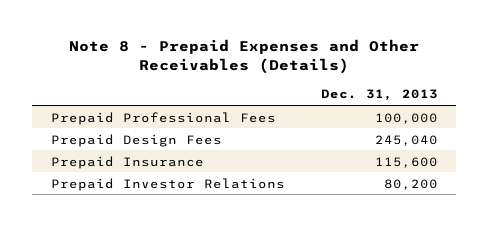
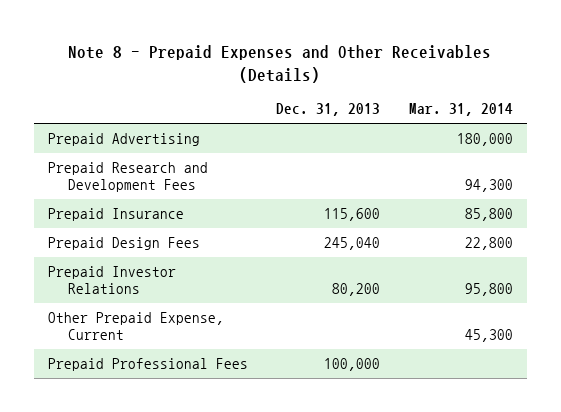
none -> [408,103,513,117] Mar. 31, 2014
none -> [48,132,201,146] Prepaid Advertising
none -> [48,161,209,193] Prepaid Research and Development Fees
[50,133,222,147] Prepaid Design Fees -> [48,236,201,250] Prepaid Design Fees
none -> [48,311,225,341] Other Prepaid Expense, Current
[50,111,276,125] Prepaid Professional Fees -> [48,357,249,371] Prepaid Professional Fees

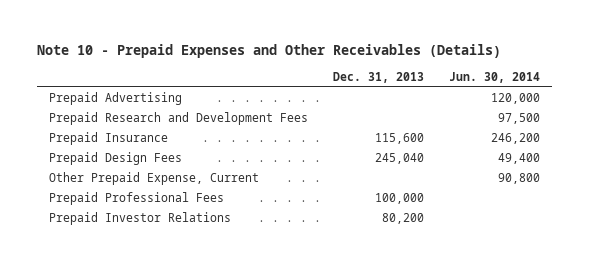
[68,44,492,83] Note 8 - Prepaid Expenses and Other Receivables (Details) -> [37,44,502,59] Note 10 - Prepaid Expenses and Other Receivables (Details)
[408,103,513,117] Mar. 31, 2014 -> none
none -> [448,72,540,84] Jun. 30, 2014
[48,265,177,295] Prepaid Investor Relations -> [49,212,232,226] Prepaid Investor Relations

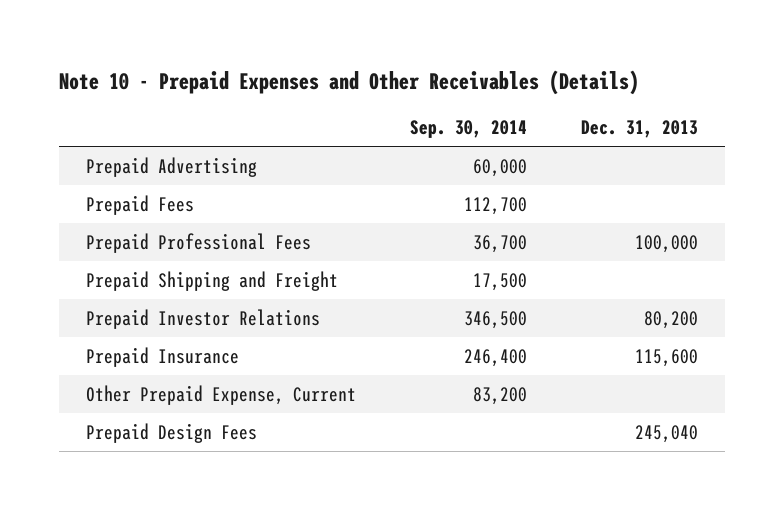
[448,72,540,84] Jun. 30, 2014 -> none
none -> [409,120,527,139] Sep. 30, 2014
[49,112,309,126] Prepaid Research and Development Fees -> none
none -> [85,194,194,215] Prepaid Fees
none -> [85,270,338,291] Prepaid Shipping and Freight
[49,132,169,146] Prepaid Insurance -> [85,346,239,367] Prepaid Insurance
[49,172,260,186] Other Prepaid Expense, Current -> [85,384,356,405] Other Prepaid Expense, Current
[49,152,183,166] Prepaid Design Fees -> [85,422,257,443] Prepaid Design Fees

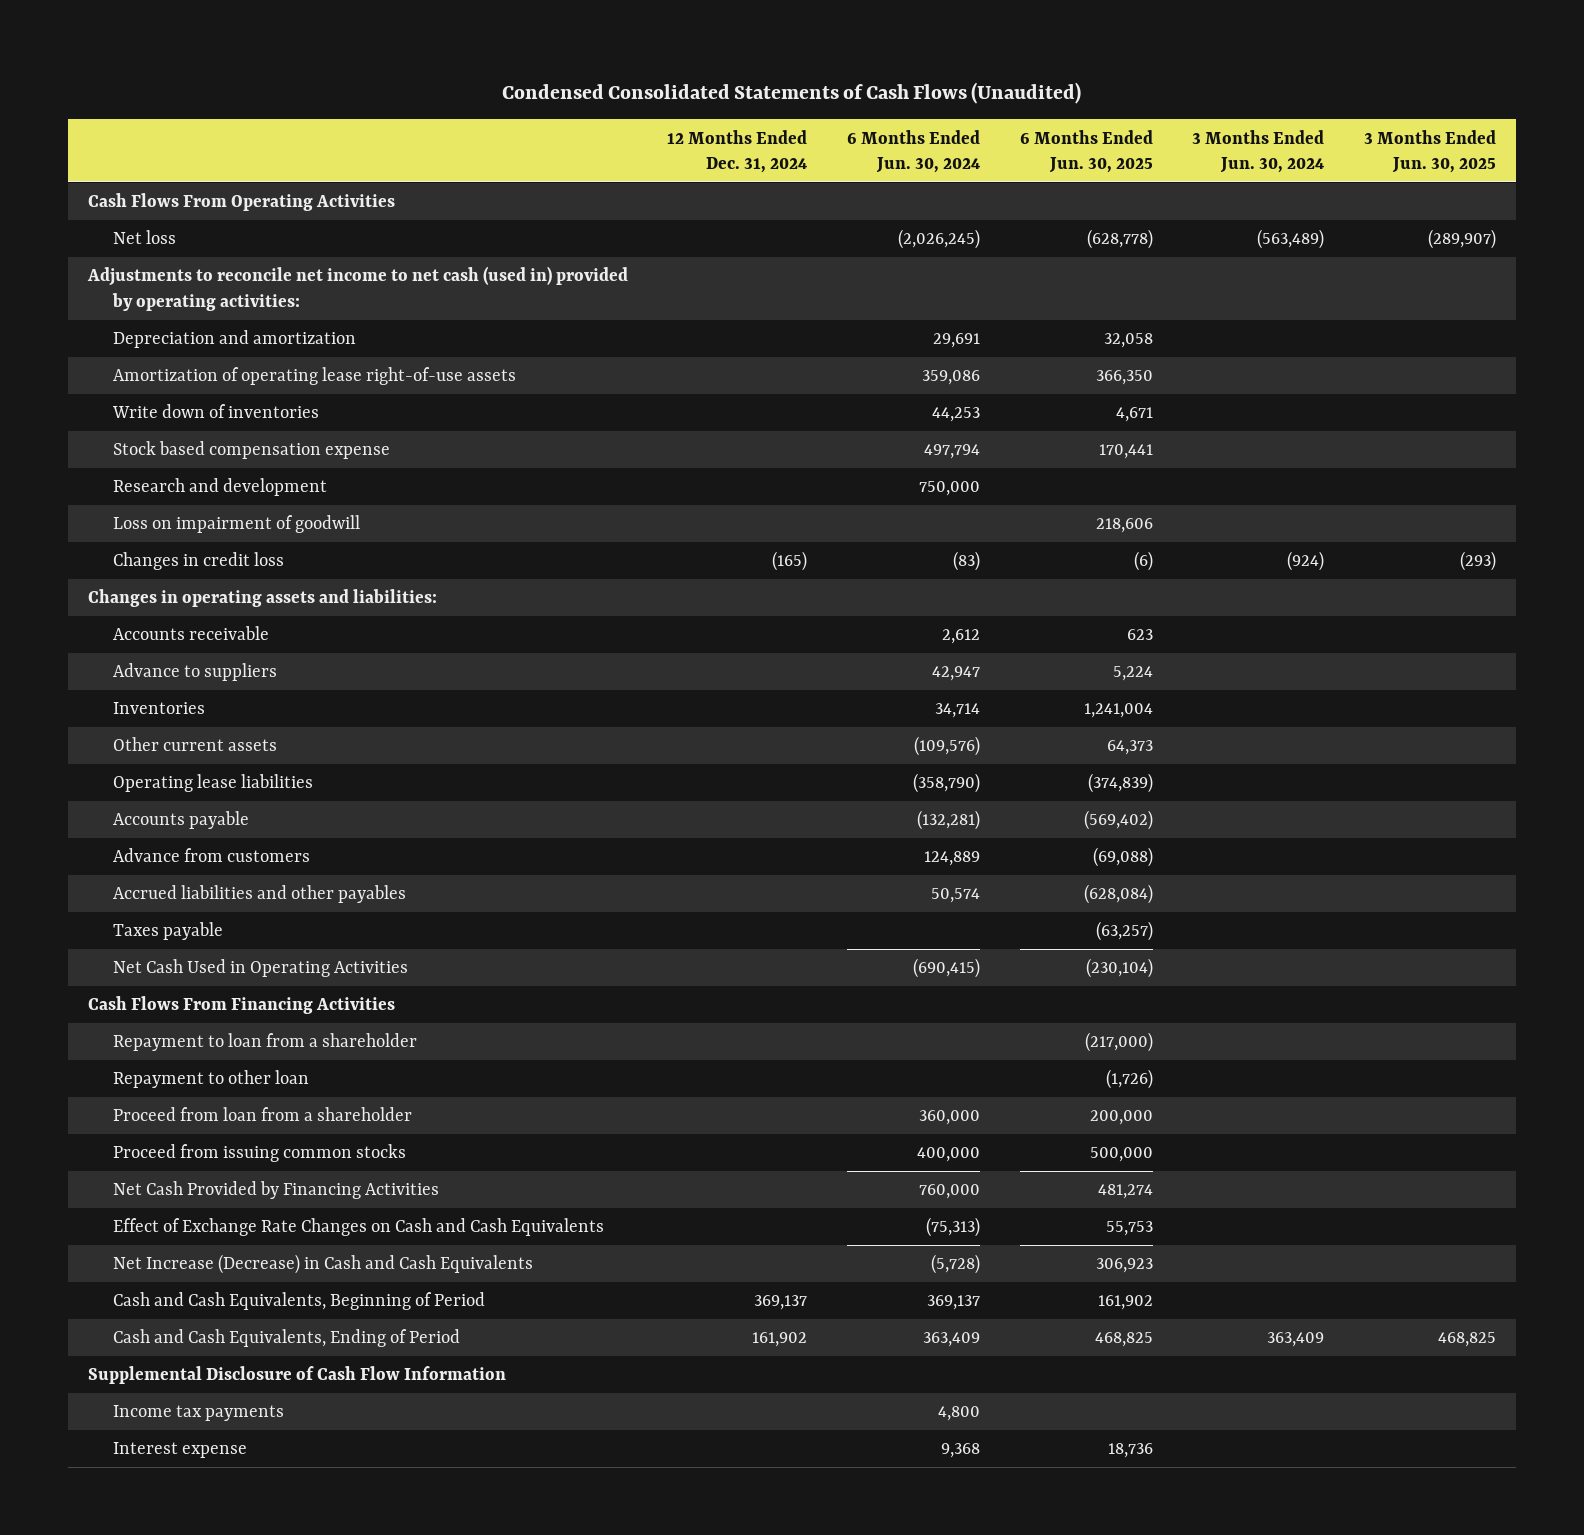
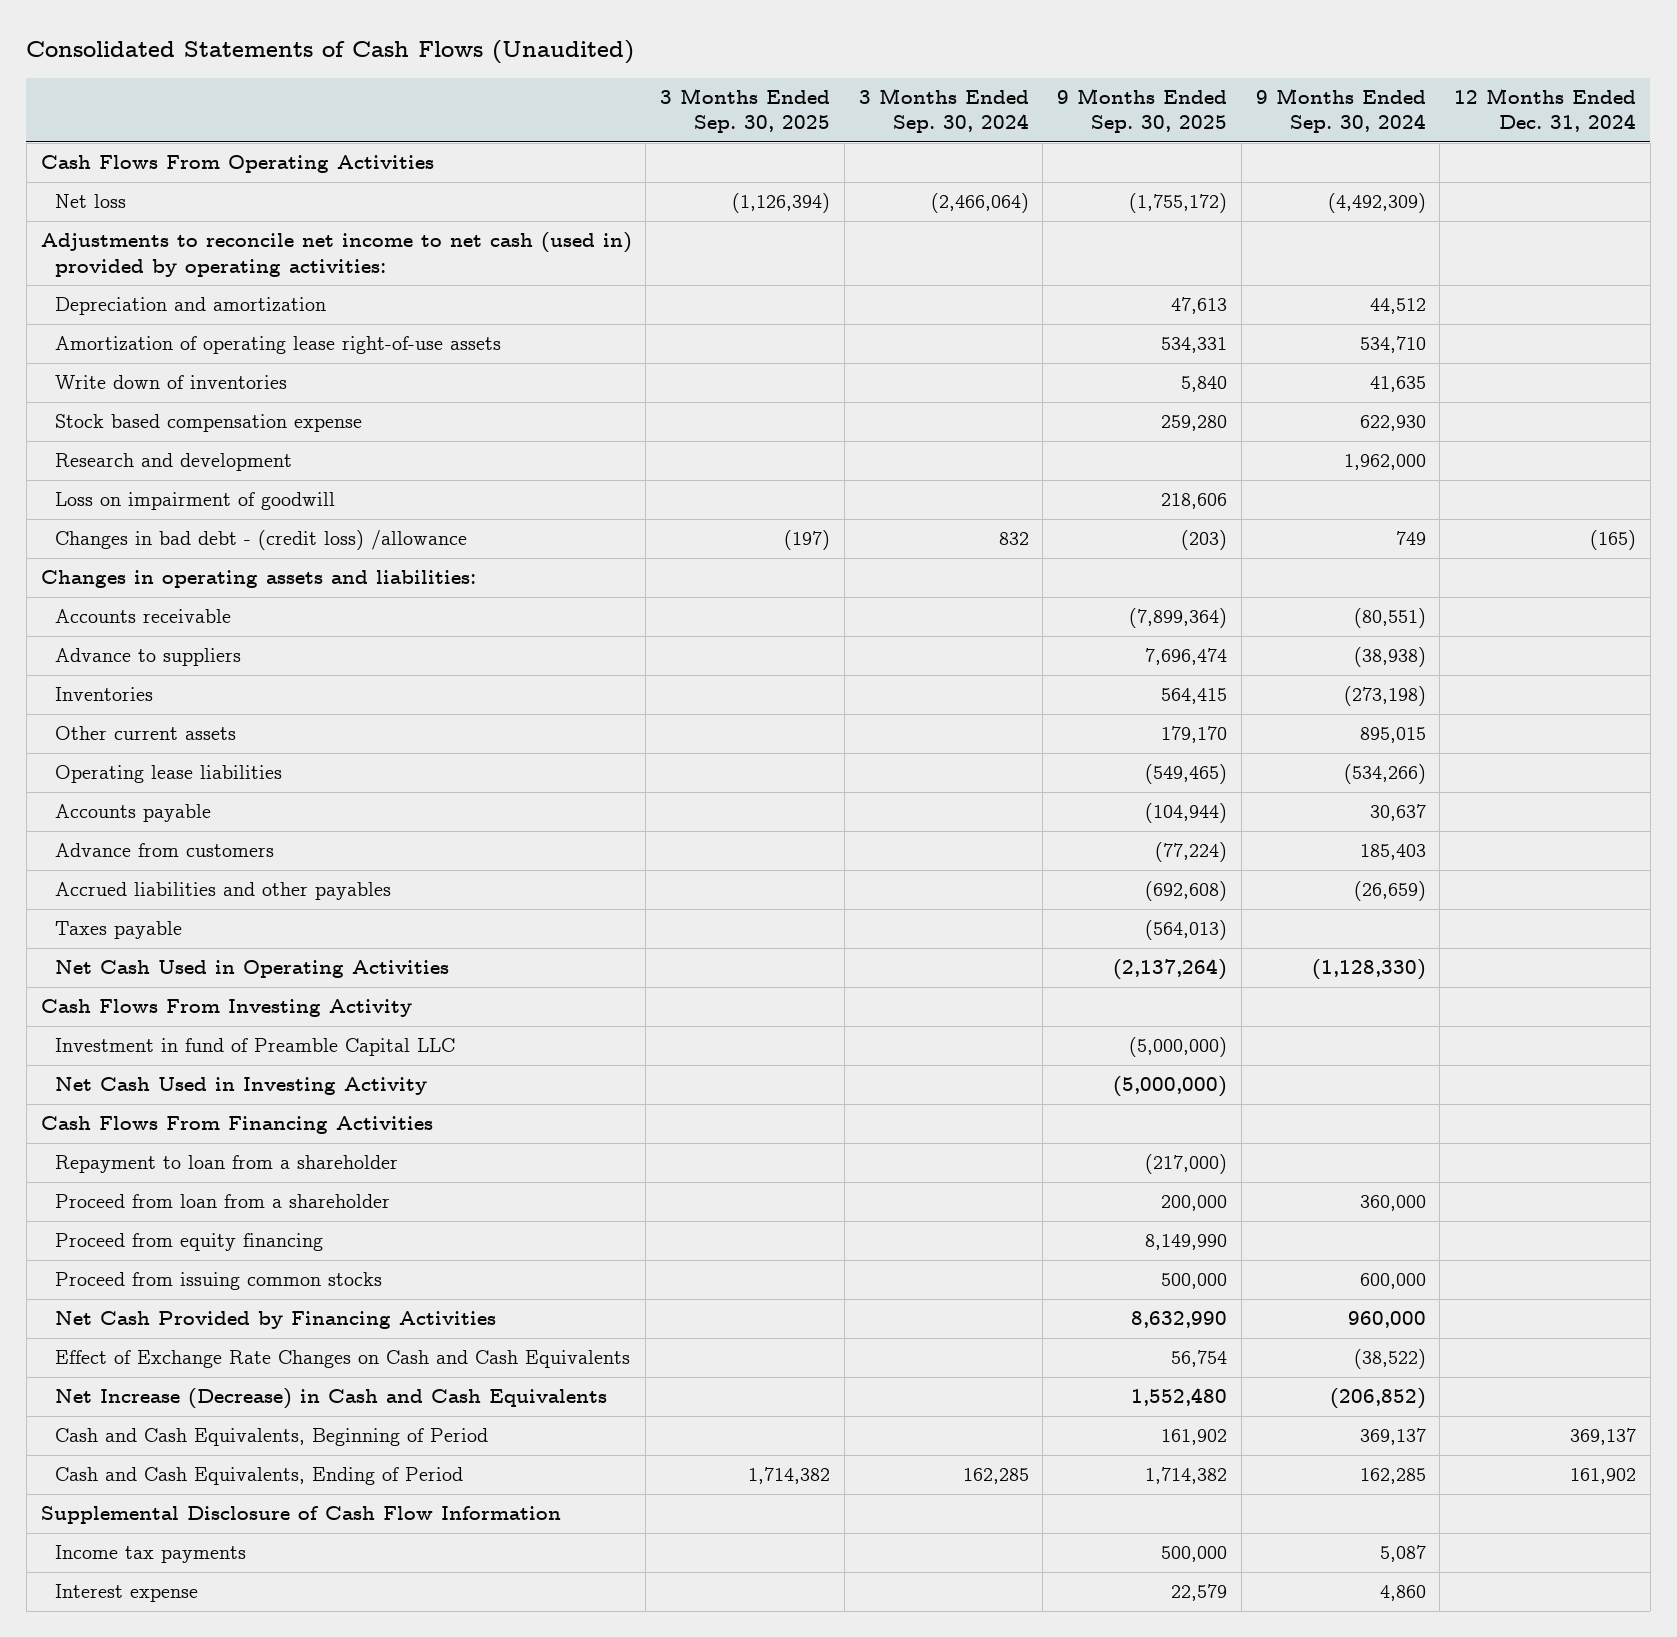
[501,82,1081,105] Condensed Consolidated Statements of Cash Flows (Unaudited) -> [26,40,635,65] Consolidated Statements of Cash Flows (Unaudited)
[847,129,981,173] 6 Months Ended Jun. 30, 2024 -> none
[1019,129,1153,173] 6 Months Ended Jun. 30, 2025 -> none
[1192,129,1325,173] 3 Months Ended Jun. 30, 2024 -> none
[1364,129,1497,173] 3 Months Ended Jun. 30, 2025 -> none
none -> [660,87,831,134] 3 Months Ended Sep. 30, 2025
none -> [858,87,1029,134] 3 Months Ended Sep. 30, 2024
none -> [1057,87,1228,134] 9 Months Ended Sep. 30, 2025
none -> [1255,87,1426,134] 9 Months Ended Sep. 30, 2024
[112,552,284,571] Changes in credit loss -> [55,530,468,551] Changes in bad debt - (credit loss) /allowance
none -> [40,999,412,1018] Cash Flows From Investing Activity
none -> [55,1038,456,1057] Investment in fund of Preamble Capital LLC
none -> [55,1077,428,1096] Net Cash Used in Investing Activity
[112,1070,309,1089] Repayment to other loan -> none
none -> [55,1233,324,1252] Proceed from equity financing

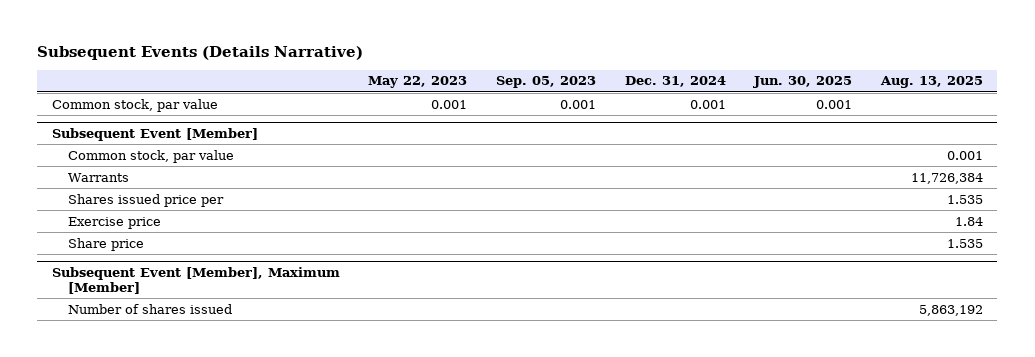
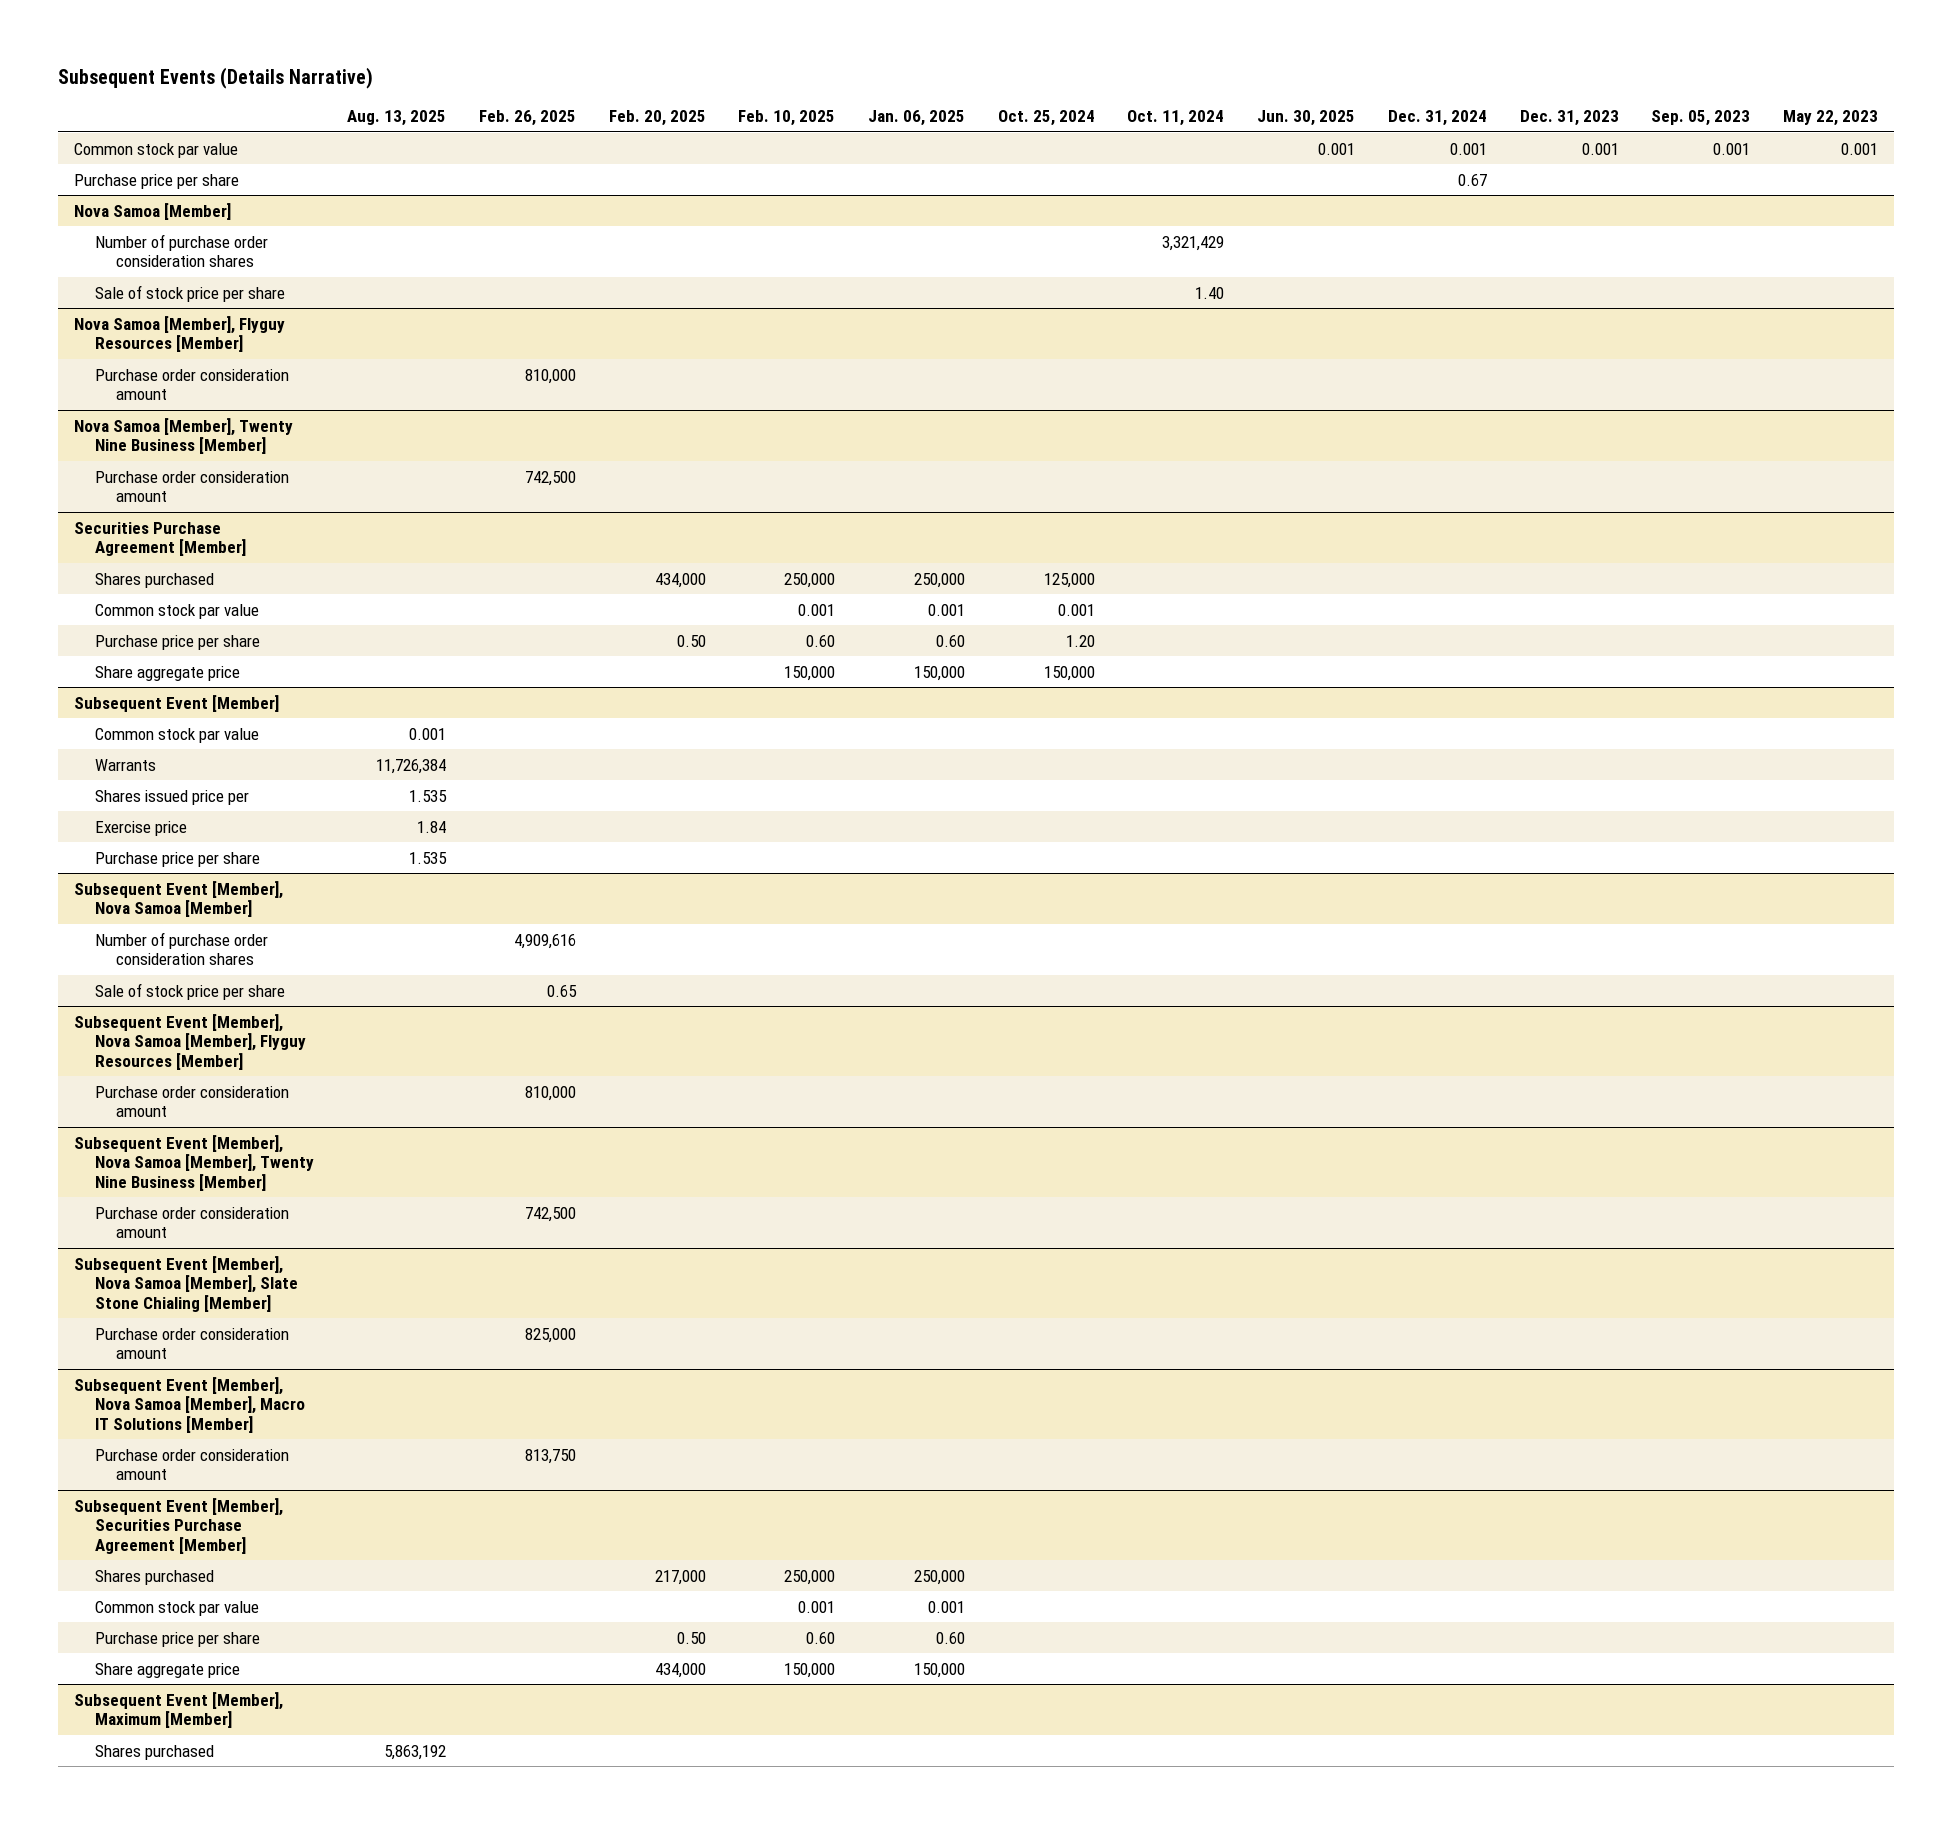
none -> [478,110,576,127] Feb. 26, 2025
none -> [608,110,706,127] Feb. 20, 2025
none -> [738,110,836,127] Feb. 10, 2025
none -> [867,110,965,127] Jan. 06, 2025
none -> [997,110,1095,127] Oct. 25, 2024
none -> [1127,110,1225,127] Oct. 11, 2024
none -> [1519,110,1619,127] Dec. 31, 2023
[51,98,218,112] Common stock, par value -> [74,142,239,158] Common stock par value
none -> [74,173,240,189] Purchase price per share
none -> [74,202,232,220] Nova Samoa [Member]
none -> [95,233,269,268] Number of purchase order consideration shares
none -> [95,284,286,302] Sale of stock price per share
none -> [74,315,286,353] Nova Samoa [Member], Flyguy Resources [Member]
none -> [95,368,290,401] Purchase order consideration amount
none -> [74,417,294,455] Nova Samoa [Member], Twenty Nine Business [Member]
none -> [95,470,290,503] Purchase order consideration amount
none -> [74,521,247,557] Securities Purchase Agreement [Member]
none -> [95,572,215,588] Shares purchased
none -> [95,603,260,619] Common stock par value
none -> [95,634,261,650] Purchase price per share
none -> [95,665,241,681] Share aggregate price
[67,149,234,163] Common stock, par value -> [95,727,260,743] Common stock par value
[67,237,144,251] Share price -> [95,851,261,867] Purchase price per share
none -> [74,880,284,918] Subsequent Event [Member], Nova Samoa [Member]
none -> [95,931,269,966] Number of purchase order consideration shares
none -> [95,982,286,1000] Sale of stock price per share
none -> [74,1013,307,1070] Subsequent Event [Member], Nova Samoa [Member], Flyguy Resources [Member]
none -> [95,1085,290,1118] Purchase order consideration amount
none -> [74,1134,315,1191] Subsequent Event [Member], Nova Samoa [Member], Twenty Nine Business [Member]
none -> [95,1206,290,1239] Purchase order consideration amount
none -> [74,1255,299,1312] Subsequent Event [Member], Nova Samoa [Member], Slate Stone Chialing [Member]
none -> [95,1327,290,1360] Purchase order consideration amount
none -> [74,1376,306,1433] Subsequent Event [Member], Nova Samoa [Member], Macro IT Solutions [Member]
none -> [95,1448,290,1481] Purchase order consideration amount
none -> [74,1497,284,1554] Subsequent Event [Member], Securities Purchase Agreement [Member]
none -> [95,1569,215,1585] Shares purchased
none -> [95,1600,260,1616] Common stock par value
none -> [95,1631,261,1647] Purchase price per share
none -> [95,1662,241,1678] Share aggregate price
[67,303,232,314] Number of shares issued -> [95,1744,215,1760] Shares purchased

